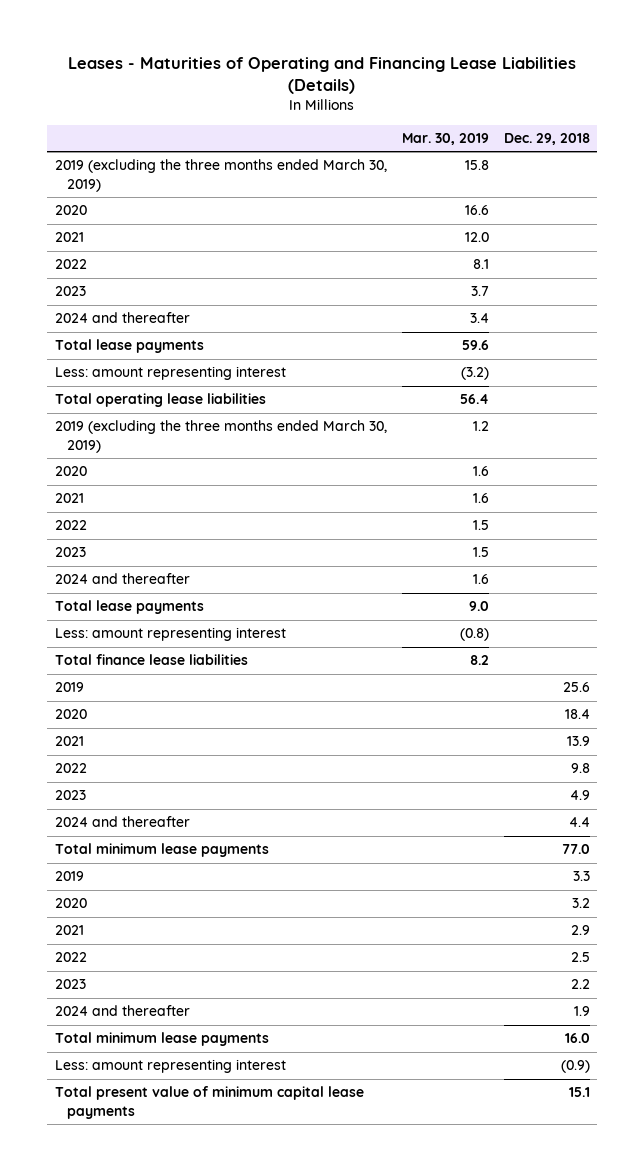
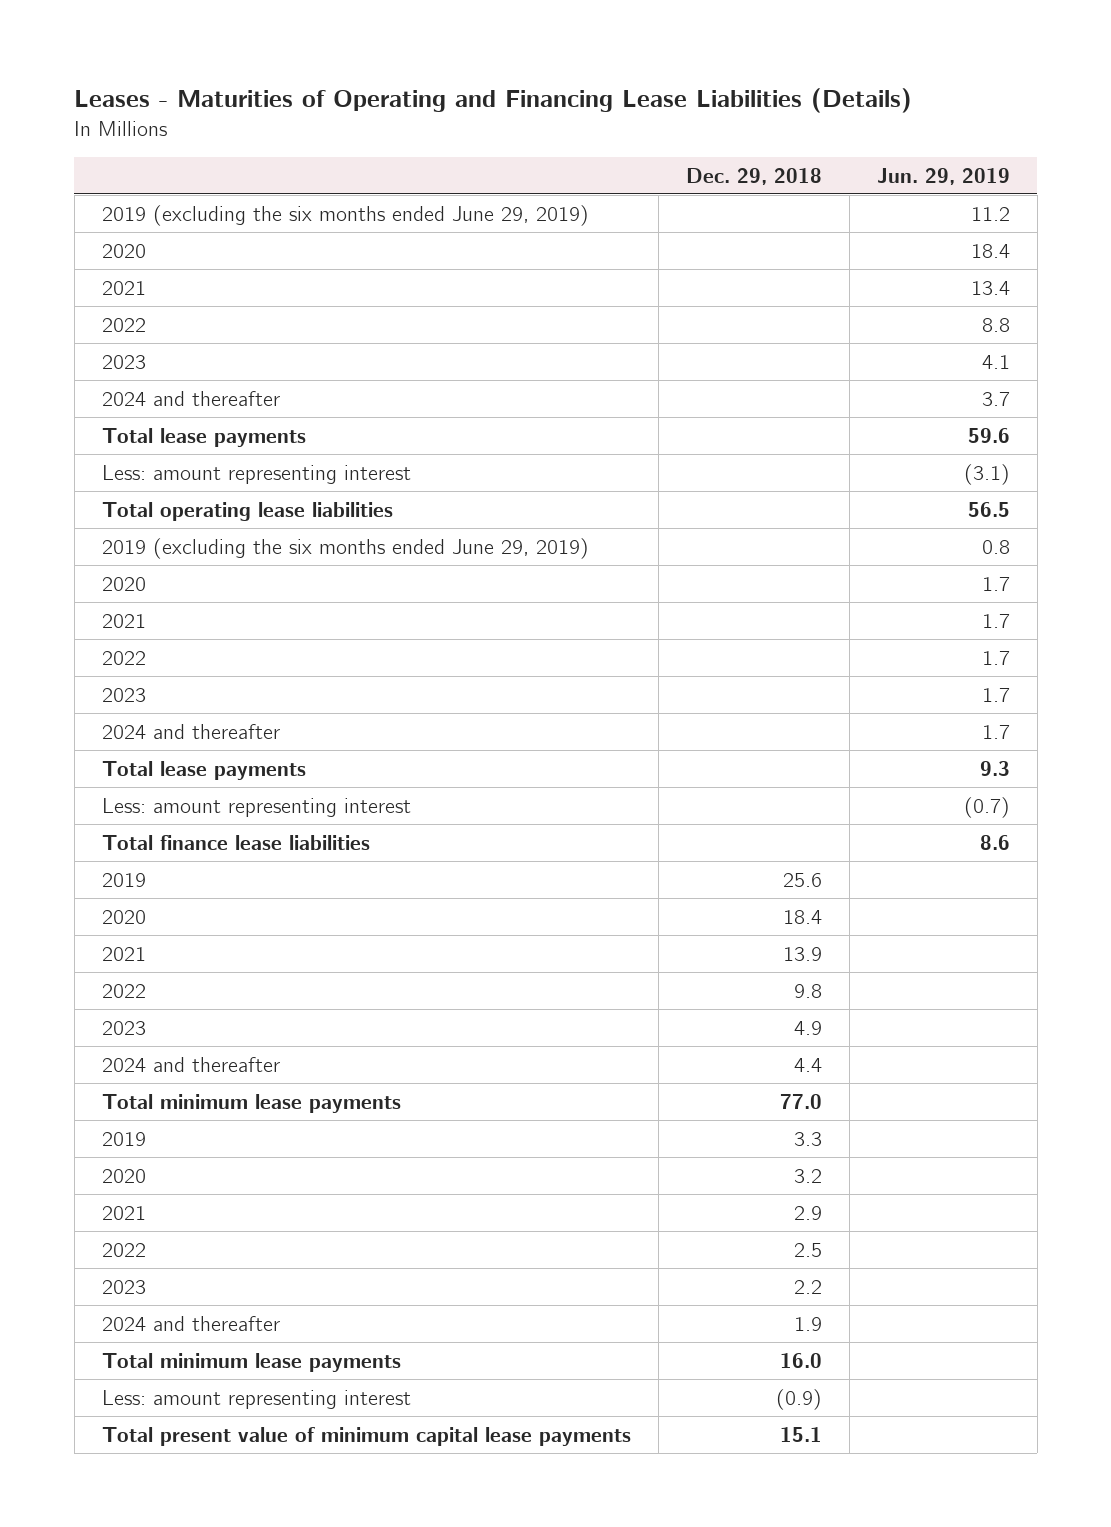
[401,132,489,145] Mar. 30, 2019 -> none
none -> [876,167,1010,185] Jun. 29, 2019
[54,159,387,192] 2019 (excluding the three months ended March 30, 2019) -> [101,204,589,226] 2019 (excluding the six months ended June 29, 2019)
[54,420,387,453] 2019 (excluding the three months ended March 30, 2019) -> [101,537,589,559] 2019 (excluding the six months ended June 29, 2019)

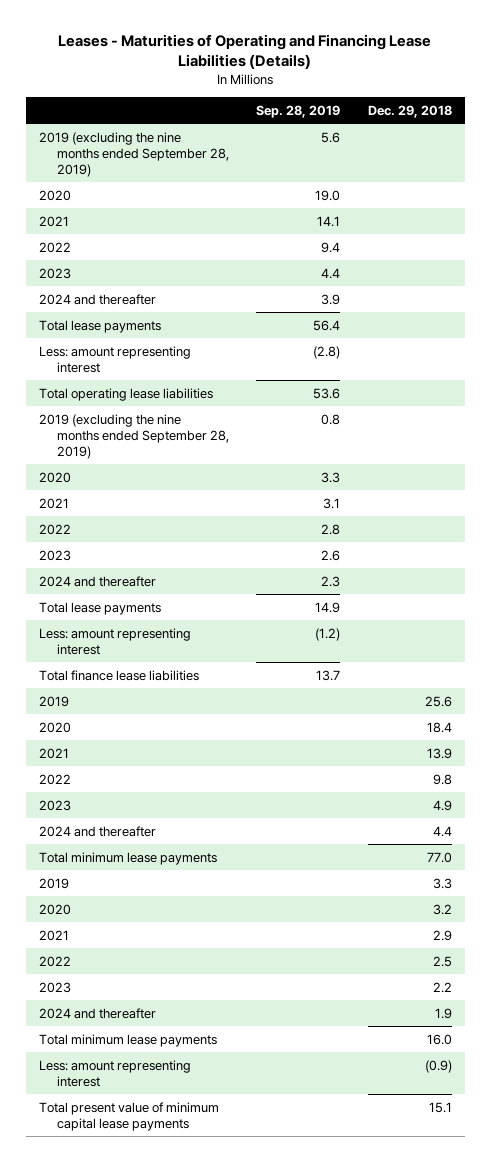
[876,167,1010,185] Jun. 29, 2019 -> none
none -> [256,104,341,118] Sep. 28, 2019
[101,204,589,226] 2019 (excluding the six months ended June 29, 2019) -> [39,131,230,177] 2019 (excluding the nine months ended September 28, 2019)
[101,537,589,559] 2019 (excluding the six months ended June 29, 2019) -> [39,413,230,459] 2019 (excluding the nine months ended September 28, 2019)

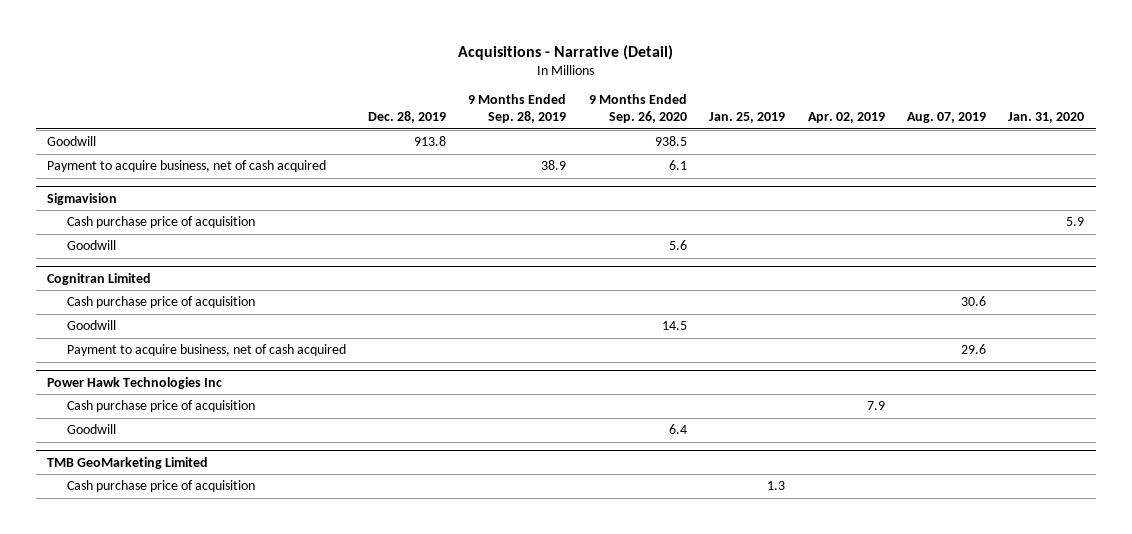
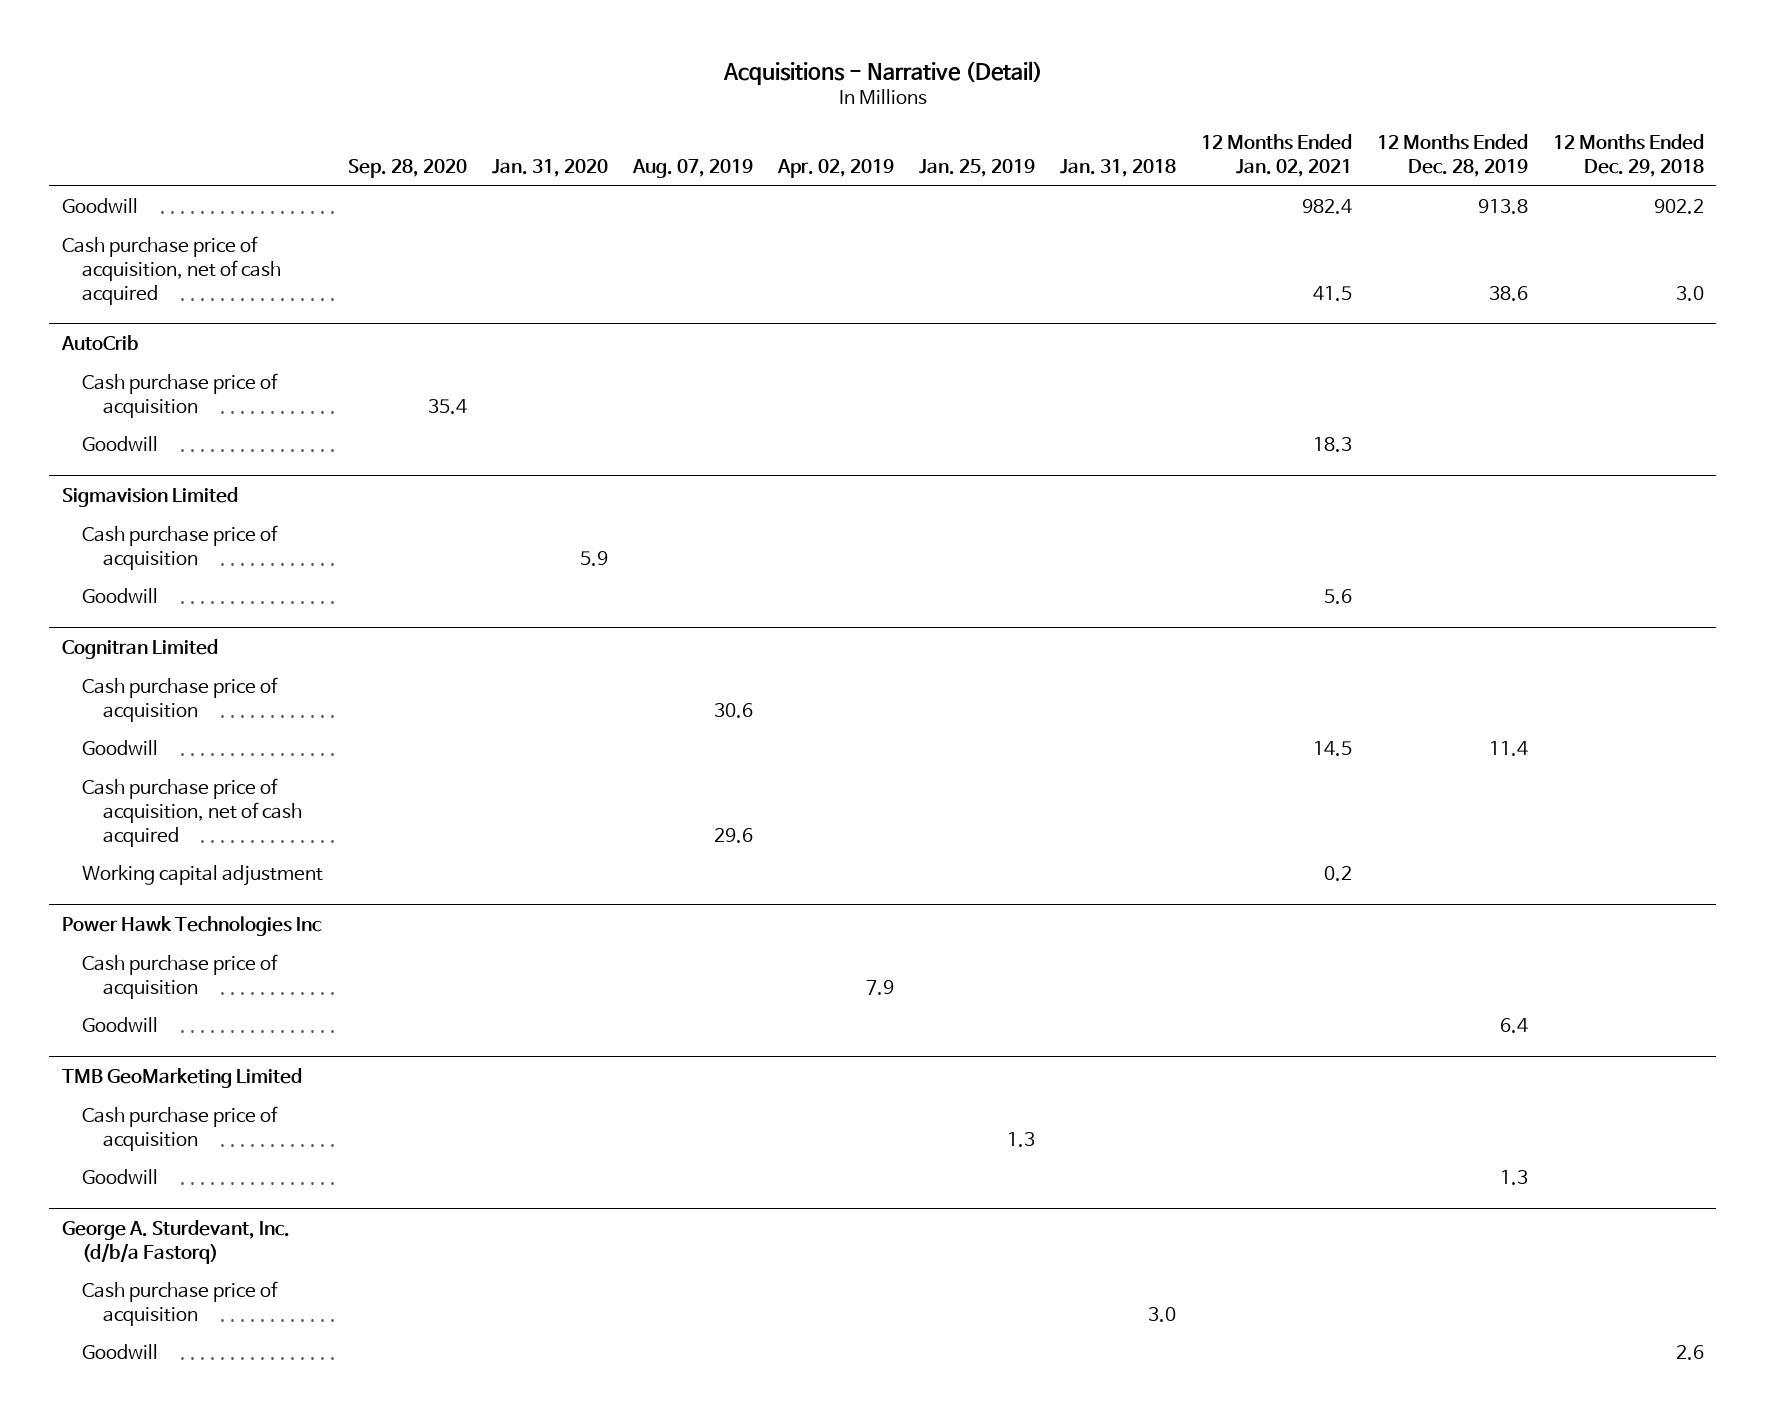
[368,111,447,124] Dec. 28, 2019 -> none
[468,94,567,124] 9 Months Ended Sep. 28, 2019 -> none
[588,94,687,124] 9 Months Ended Sep. 26, 2020 -> none
none -> [348,159,468,179] Sep. 28, 2020
none -> [1059,159,1176,178] Jan. 31, 2018
none -> [1200,134,1352,178] 12 Months Ended Jan. 02, 2021
none -> [1376,134,1528,178] 12 Months Ended Dec. 28, 2019
none -> [1552,134,1704,178] 12 Months Ended Dec. 29, 2018
[47,160,327,173] Payment to acquire business, net of cash acquired -> [61,236,282,305] Cash purchase price of acquisition, net of cash acquired
none -> [60,335,138,351] AutoCrib
none -> [82,373,279,418] Cash purchase price of acquisition
none -> [82,436,159,452] Goodwill
[47,192,118,205] Sigmavision -> [61,487,238,508] Sigmavision Limited
[66,344,346,357] Payment to acquire business, net of cash acquired -> [82,778,302,847] Cash purchase price of acquisition, net of cash acquired
none -> [82,865,324,887] Working capital adjustment
none -> [82,1169,159,1185] Goodwill
none -> [61,1220,290,1264] George A. Sturdevant, Inc. (d/b/a Fastorq)
none -> [82,1281,279,1326] Cash purchase price of acquisition
none -> [82,1344,159,1360] Goodwill

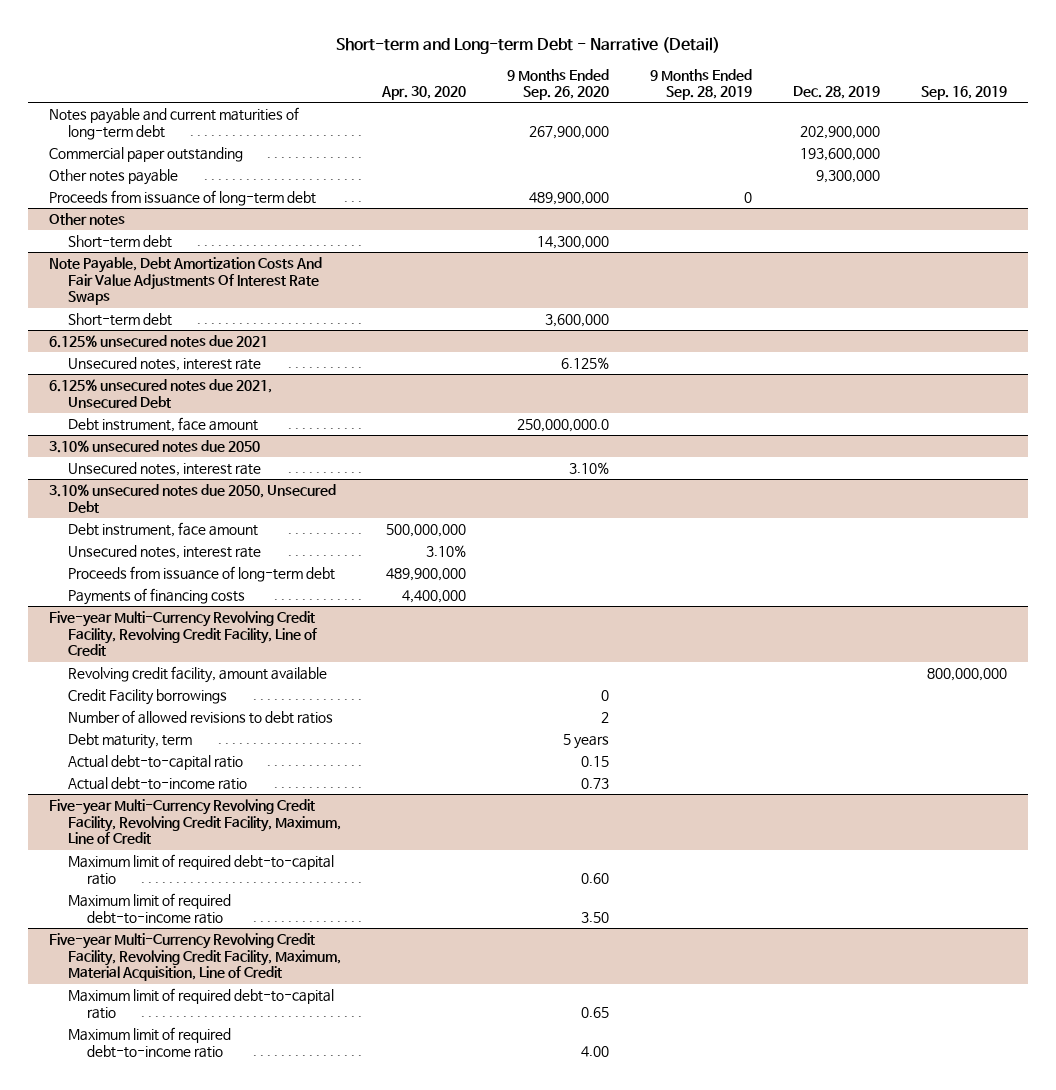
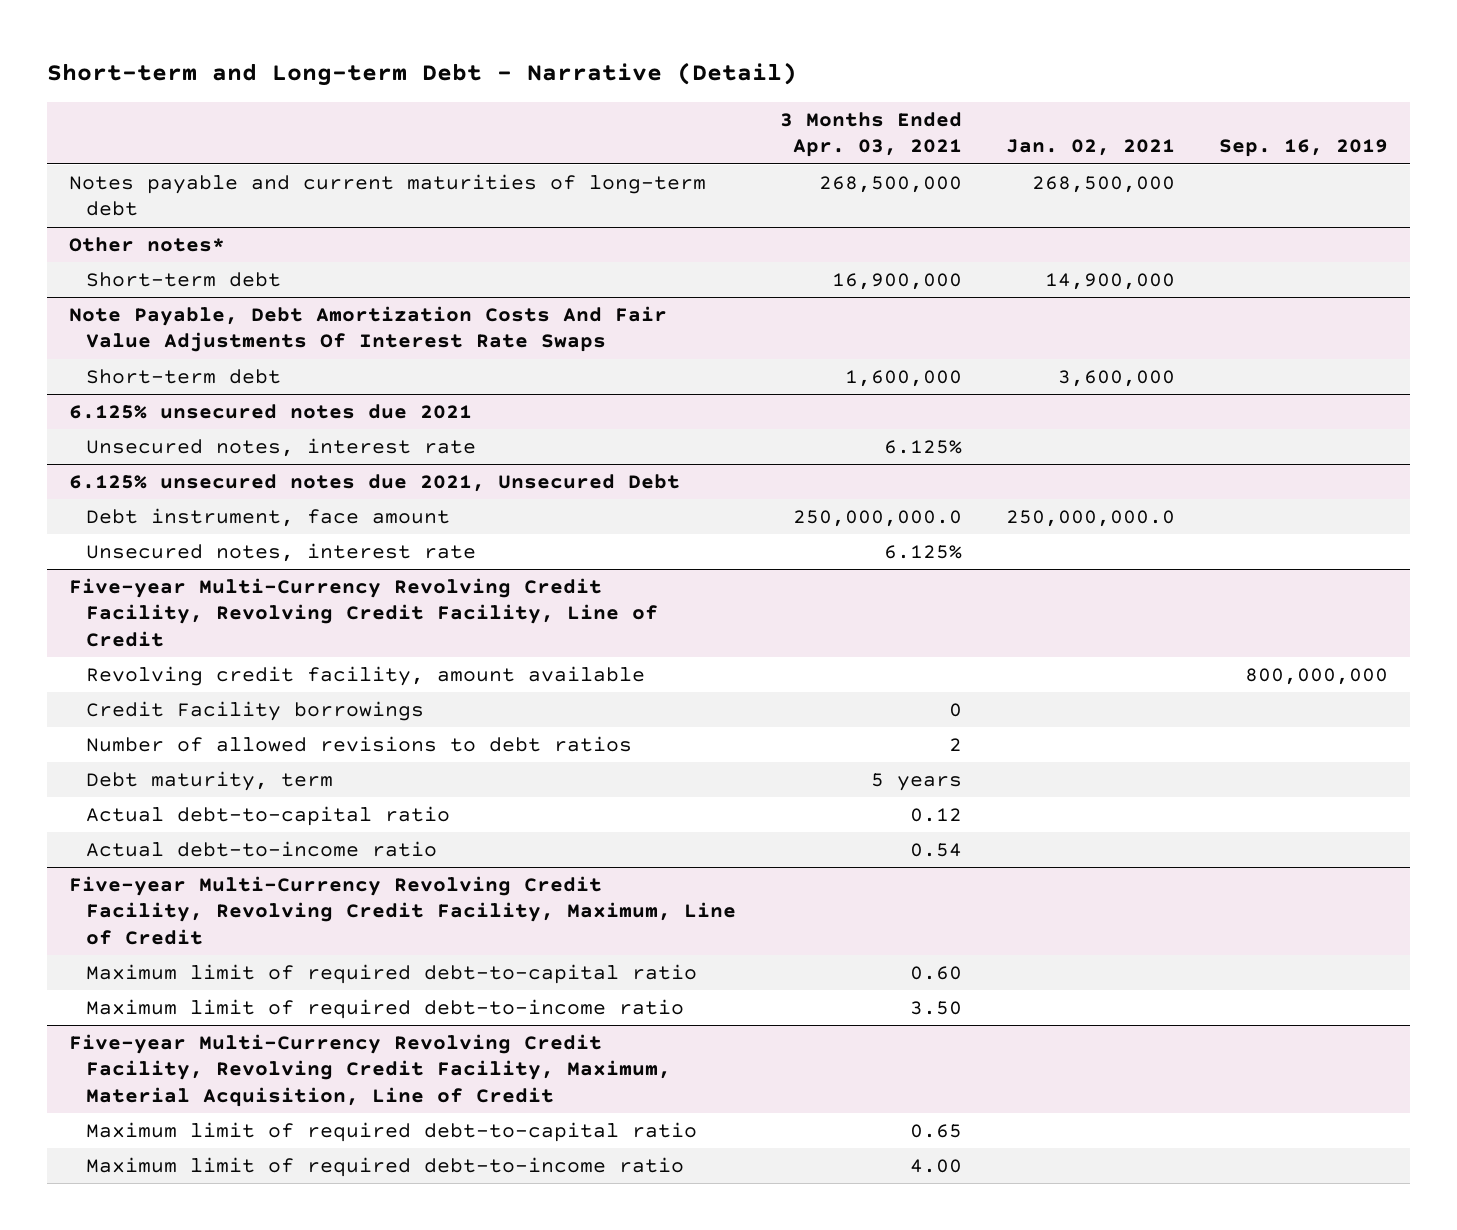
[381,86,467,101] Apr. 30, 2020 -> none
[507,68,610,101] 9 Months Ended Sep. 26, 2020 -> none
[650,68,753,101] 9 Months Ended Sep. 28, 2019 -> none
[793,86,881,100] Dec. 28, 2019 -> none
none -> [779,111,962,158] 3 Months Ended Apr. 03, 2021
none -> [1005,139,1175,157] Jan. 02, 2021
[48,147,243,163] Commercial paper outstanding -> none
[48,169,178,186] Other notes payable -> none
[48,190,316,207] Proceeds from issuance of long-term debt -> none
[48,213,125,226] Other notes -> [68,237,225,253] Other notes*
[48,440,260,454] 3.10% unsecured notes due 2050 -> none
[68,462,262,477] Unsecured notes, interest rate -> none
[48,484,336,513] 3.10% unsecured notes due 2050, Unsecured Debt -> none
[68,522,259,538] Debt instrument, face amount -> none
[68,545,262,560] Unsecured notes, interest rate -> none
[68,566,336,583] Proceeds from issuance of long-term debt -> none
[68,588,246,606] Payments of financing costs -> none
none -> [85,543,476,563] Unsecured notes, interest rate

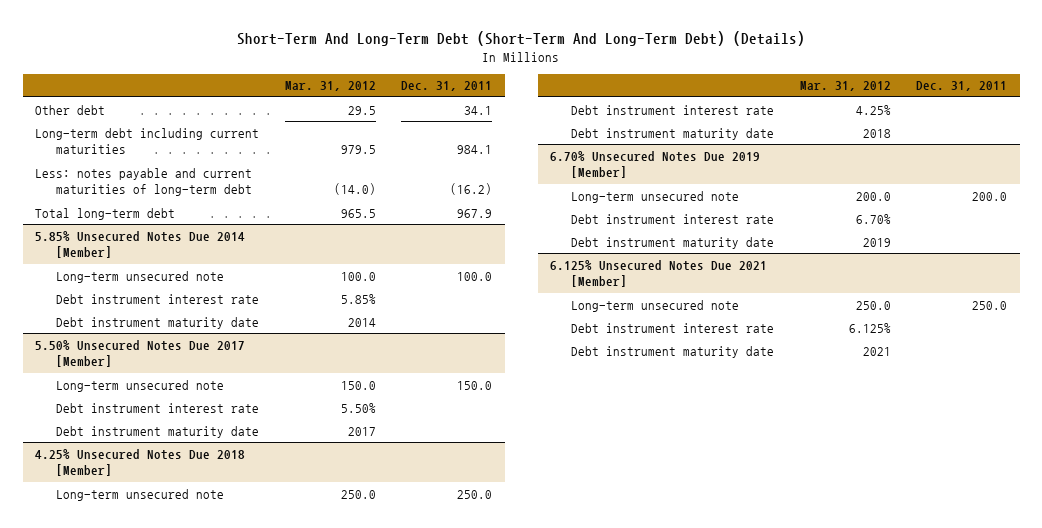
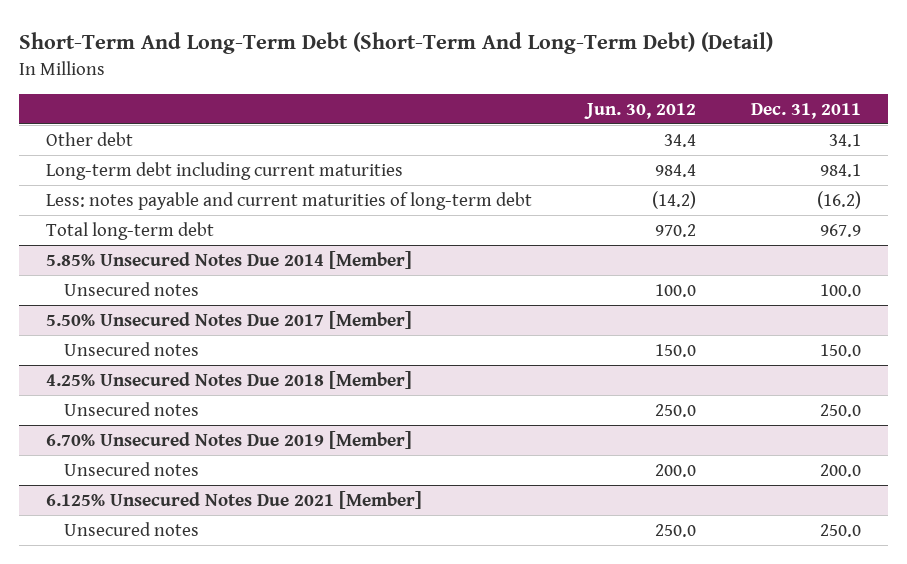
[237,30,806,46] Short-Term And Long-Term Debt (Short-Term And Long-Term Debt) (Details) -> [19,31,774,54] Short-Term And Long-Term Debt (Short-Term And Long-Term Debt) (Detail)
[284,81,376,92] Mar. 31, 2012 -> none
none -> [583,102,696,119] Jun. 30, 2012
[55,293,259,304] Debt instrument interest rate -> none
[55,316,259,329] Debt instrument maturity date -> none
[55,270,224,283] Long-term unsecured note -> [63,281,199,296] Unsecured notes
[55,402,259,413] Debt instrument interest rate -> none
[55,425,259,438] Debt instrument maturity date -> none
[55,379,224,392] Long-term unsecured note -> [63,341,199,356] Unsecured notes
[570,104,774,115] Debt instrument interest rate -> none
[570,127,774,140] Debt instrument maturity date -> none
[55,488,224,501] Long-term unsecured note -> [63,401,199,416] Unsecured notes
[570,213,774,224] Debt instrument interest rate -> none
[570,236,774,249] Debt instrument maturity date -> none
[570,190,739,203] Long-term unsecured note -> [63,461,199,476] Unsecured notes
[570,322,774,333] Debt instrument interest rate -> none
[570,345,774,358] Debt instrument maturity date -> none
[570,299,739,312] Long-term unsecured note -> [63,521,199,536] Unsecured notes

